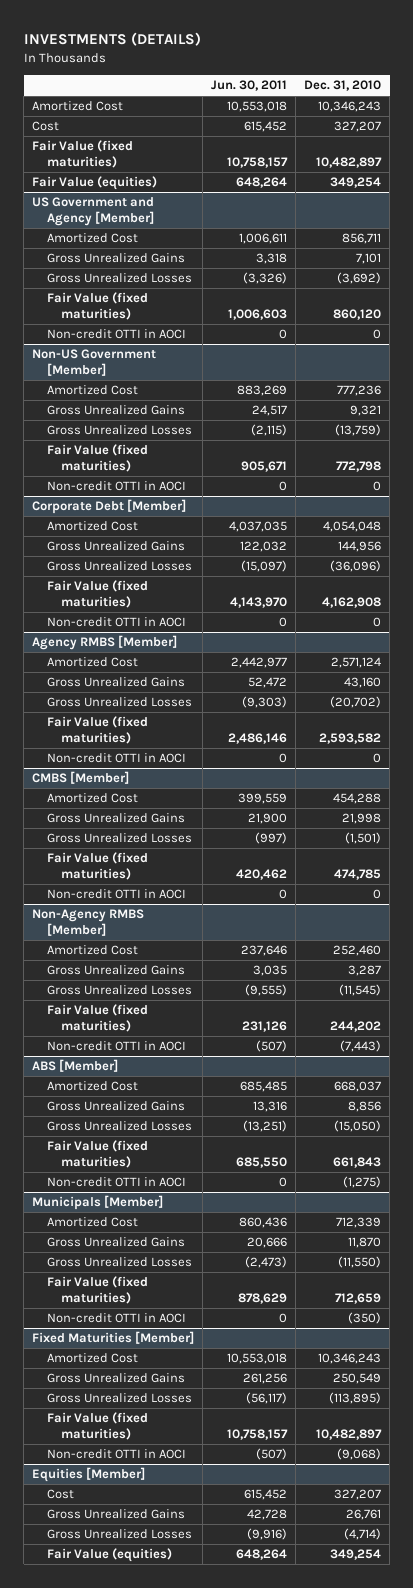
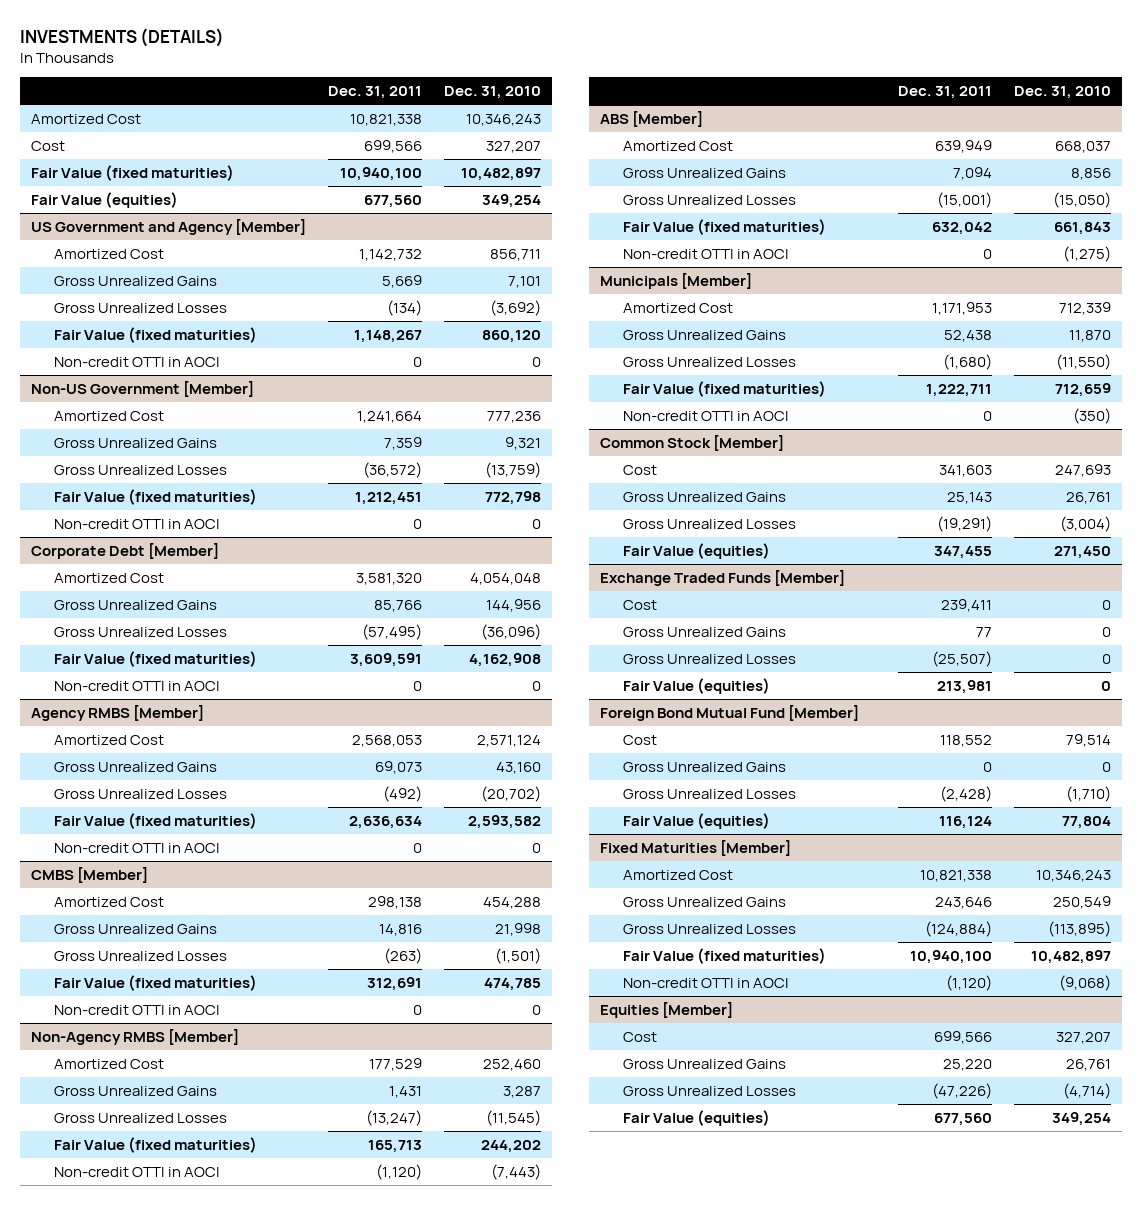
[211,80,288,92] Jun. 30, 2011 -> none
none -> [328,86,423,100] Dec. 31, 2011
none -> [600,434,785,451] Common Stock [Member]
none -> [623,464,658,475] Cost
none -> [623,491,787,502] Gross Unrealized Gains
none -> [623,518,797,529] Gross Unrealized Losses
none -> [623,542,771,559] Fair Value (equities)
none -> [600,569,846,586] Exchange Traded Funds [Member]
none -> [623,599,658,610] Cost
none -> [623,626,787,637] Gross Unrealized Gains
none -> [623,653,797,664] Gross Unrealized Losses
none -> [623,677,771,694] Fair Value (equities)
none -> [600,704,860,721] Foreign Bond Mutual Fund [Member]
none -> [623,734,658,745] Cost
none -> [623,761,787,772] Gross Unrealized Gains
none -> [623,788,797,799] Gross Unrealized Losses
none -> [623,812,771,829] Fair Value (equities)

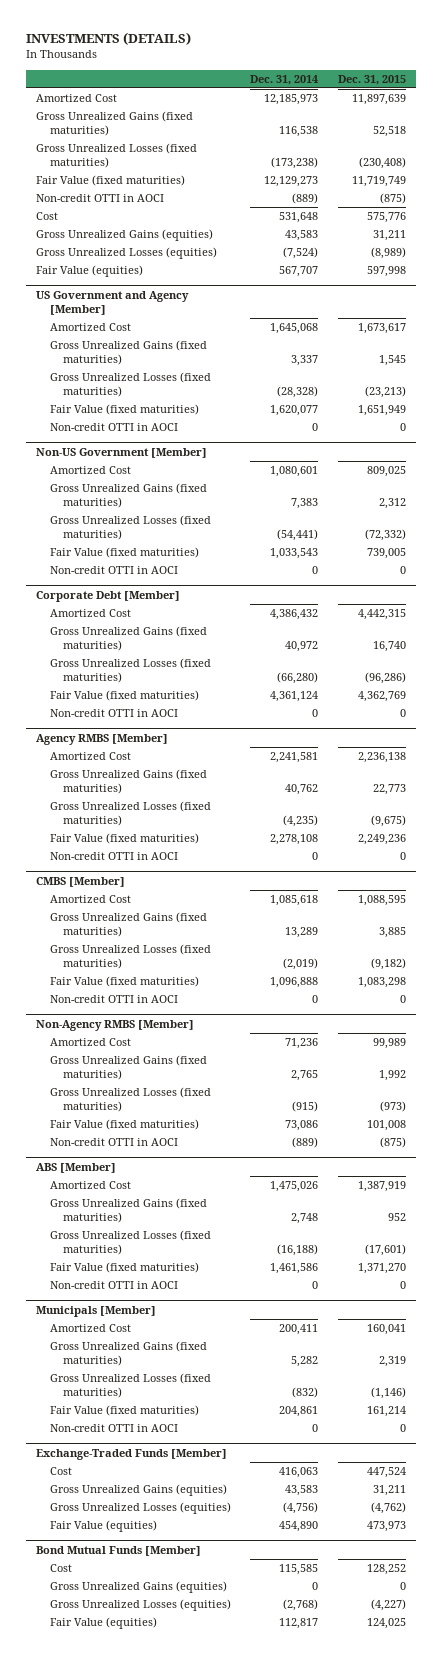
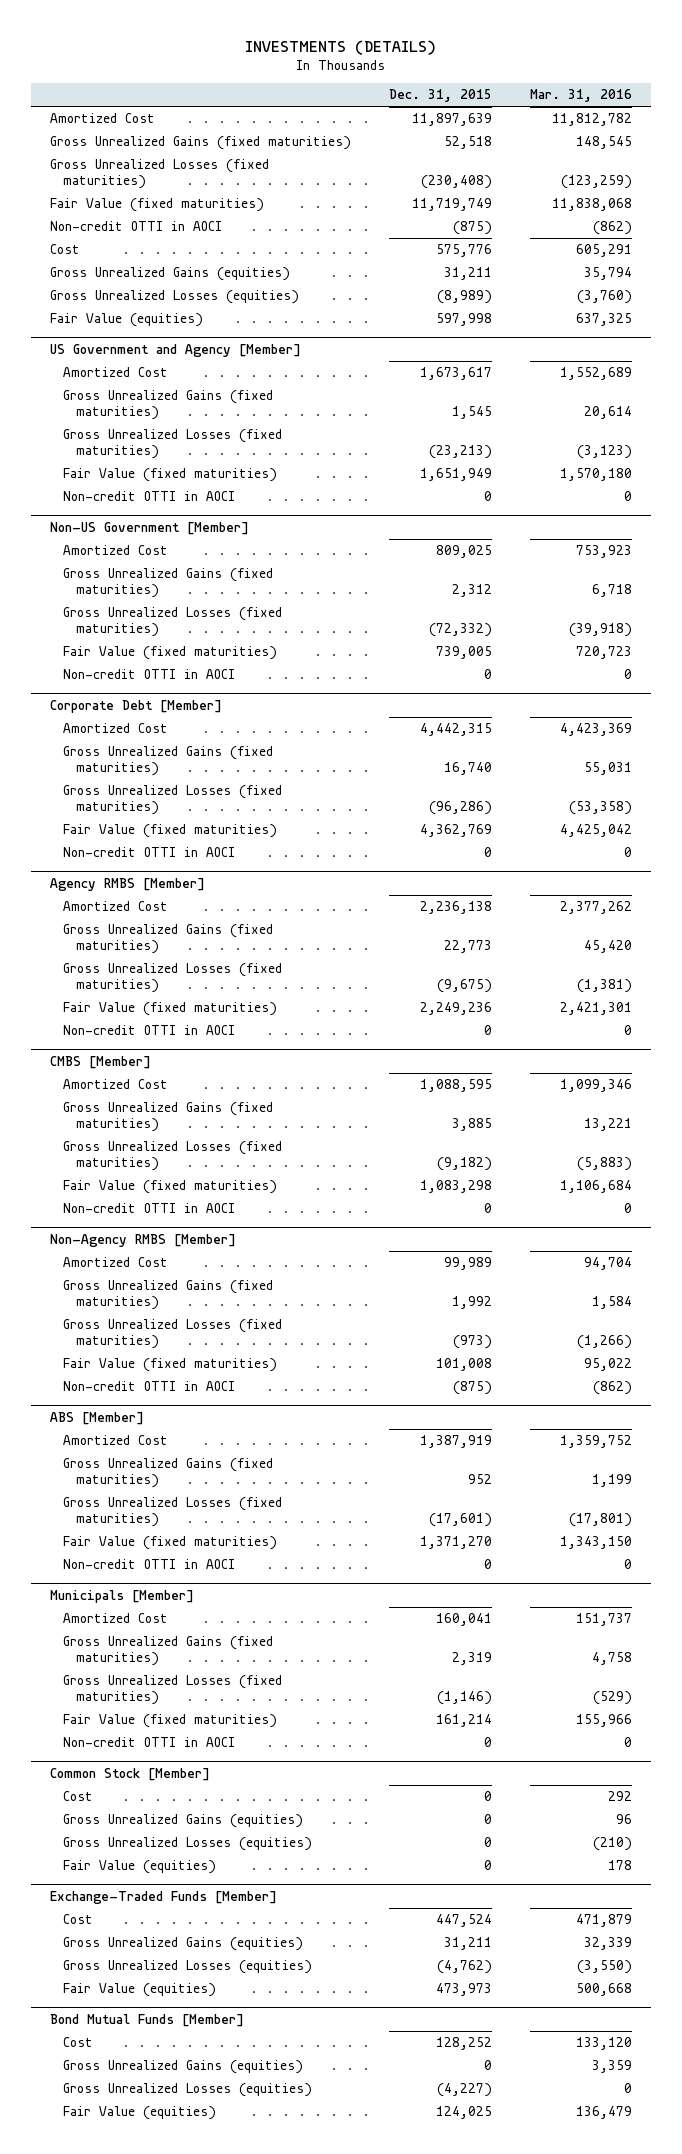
[250,74,319,85] Dec. 31, 2014 -> none
none -> [529,89,632,103] Mar. 31, 2016
none -> [50,1767,211,1781] Common Stock [Member]
none -> [62,1790,93,1801] Cost
none -> [62,1813,303,1828] Gross Unrealized Gains (equities)
none -> [62,1836,312,1851] Gross Unrealized Losses (equities)
none -> [62,1859,216,1874] Fair Value (equities)

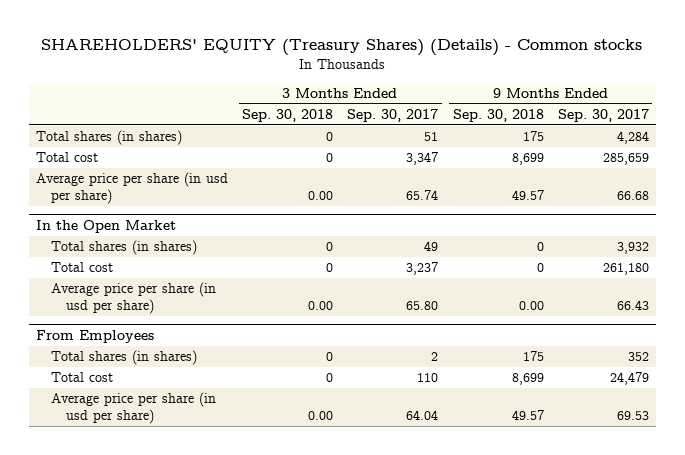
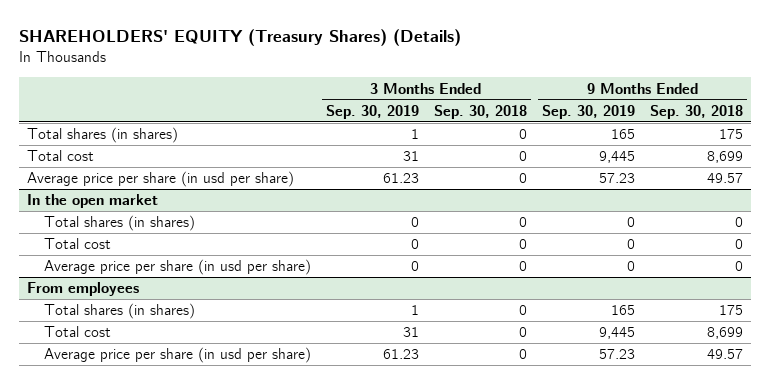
[41,39,643,57] SHAREHOLDERS' EQUITY (Treasury Shares) (Details) - Common stocks -> [19,29,462,47] SHAREHOLDERS' EQUITY (Treasury Shares) (Details)
[347,109,439,123] Sep. 30, 2017 -> none
[557,109,649,123] Sep. 30, 2017 -> none
none -> [325,104,419,119] Sep. 30, 2019
none -> [542,104,636,119] Sep. 30, 2019
[308,191,334,201] 0.00 -> [518,173,527,184] 0
[36,219,177,233] In the Open Market -> [26,194,158,209] In the open market
[308,301,334,311] 0.00 -> [518,261,527,272] 0
[518,301,544,311] 0.00 -> [735,261,744,272] 0
[36,329,155,343] From Employees -> [26,282,139,297] From employees
[308,411,334,421] 0.00 -> [518,349,527,360] 0

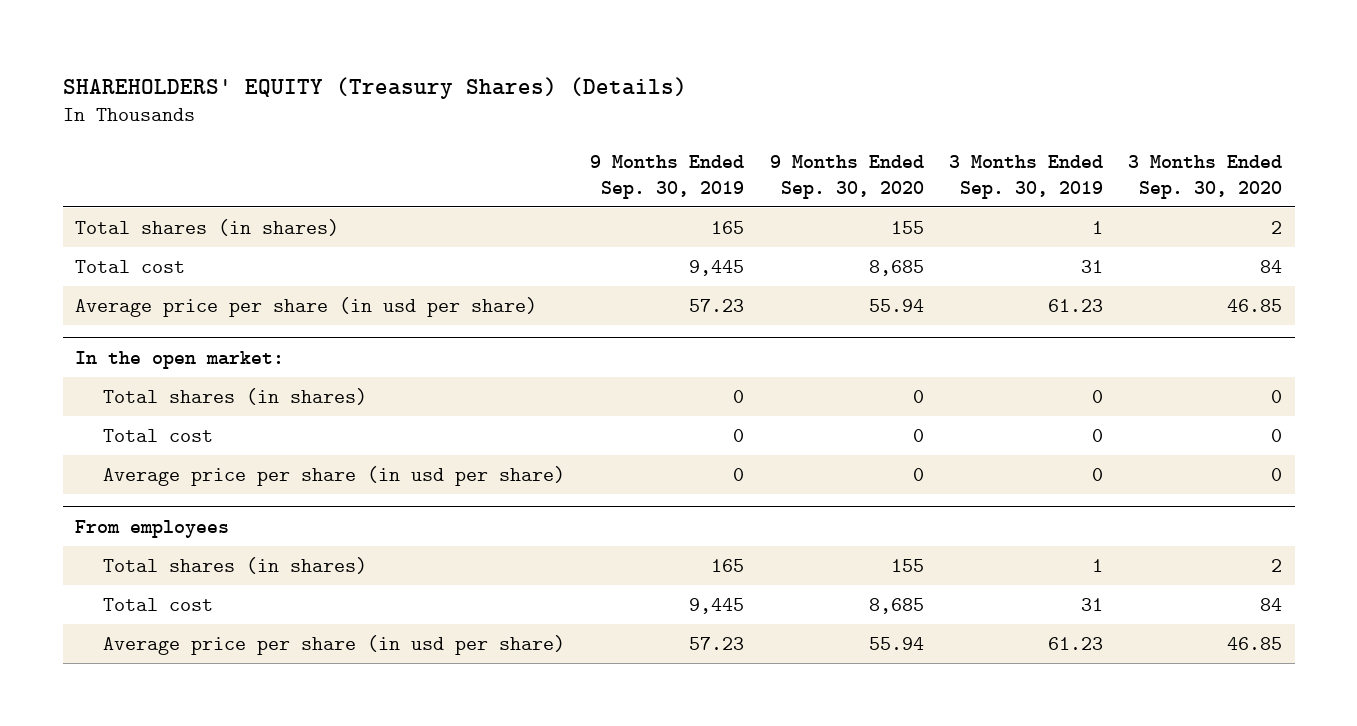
[433,104,527,119] Sep. 30, 2018 -> none
[650,104,744,119] Sep. 30, 2018 -> none
none -> [769,154,924,199] 9 Months Ended Sep. 30, 2020
none -> [1128,154,1283,199] 3 Months Ended Sep. 30, 2020
[26,194,158,209] In the open market -> [75,350,285,369] In the open market:

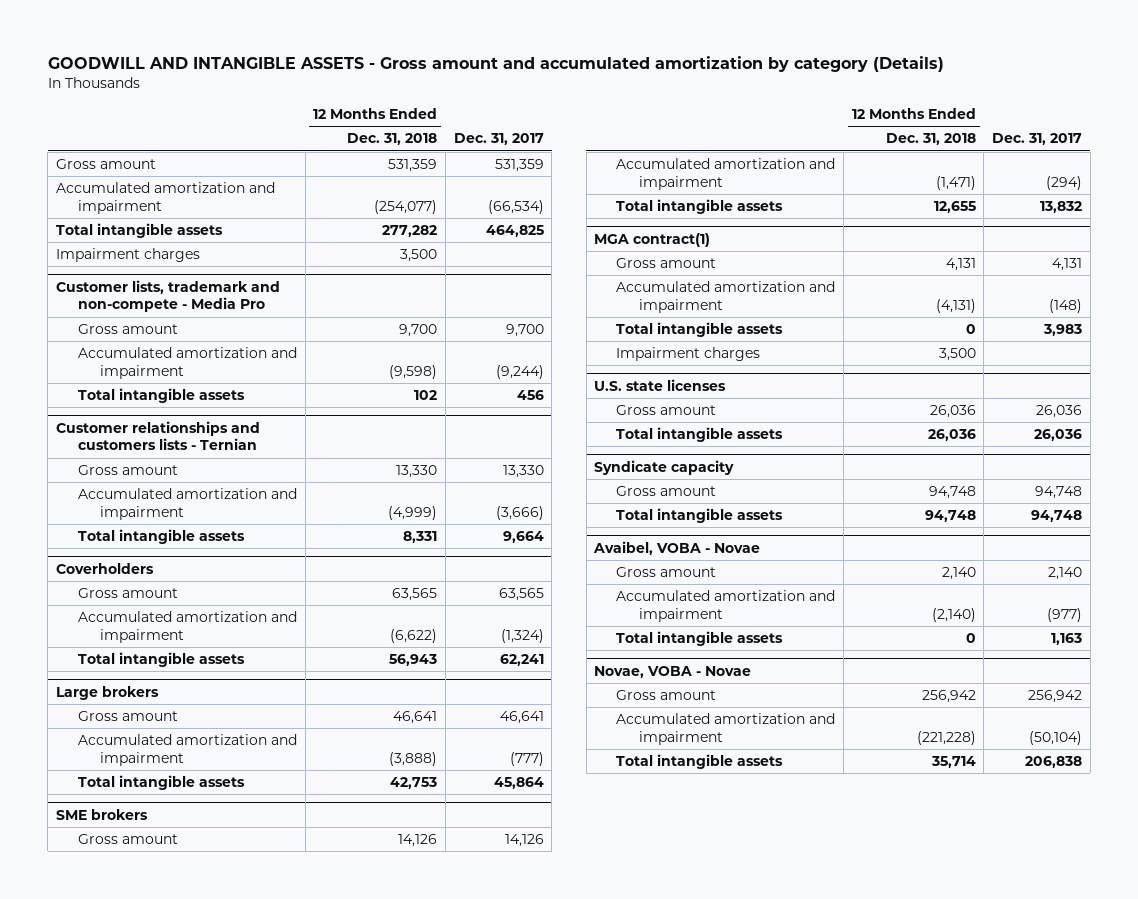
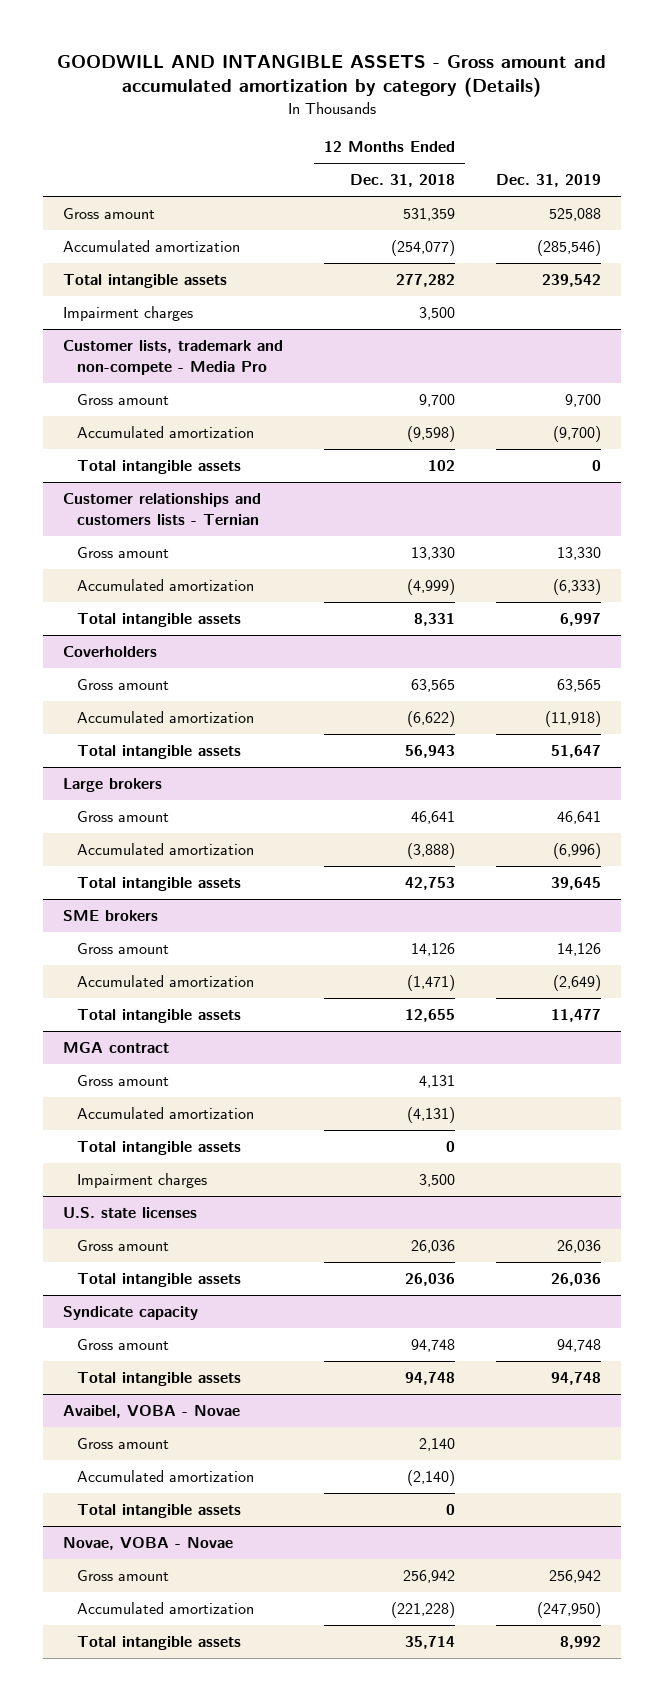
[453,133,544,146] Dec. 31, 2017 -> none
none -> [496,174,602,188] Dec. 31, 2019
[55,182,275,214] Accumulated amortization and impairment -> [63,240,241,253] Accumulated amortization
[77,347,297,379] Accumulated amortization and impairment -> [77,426,255,439] Accumulated amortization
[77,488,297,520] Accumulated amortization and impairment -> [77,579,255,592] Accumulated amortization
[77,611,297,643] Accumulated amortization and impairment -> [77,711,255,724] Accumulated amortization
[77,734,297,766] Accumulated amortization and impairment -> [77,843,255,856] Accumulated amortization
[616,158,836,190] Accumulated amortization and impairment -> [77,975,255,988] Accumulated amortization
[594,232,711,247] MGA contract(1) -> [63,1042,170,1054] MGA contract
[616,281,836,313] Accumulated amortization and impairment -> [77,1107,255,1120] Accumulated amortization
[616,590,836,622] Accumulated amortization and impairment -> [77,1470,255,1483] Accumulated amortization
[616,713,836,745] Accumulated amortization and impairment -> [77,1602,255,1615] Accumulated amortization

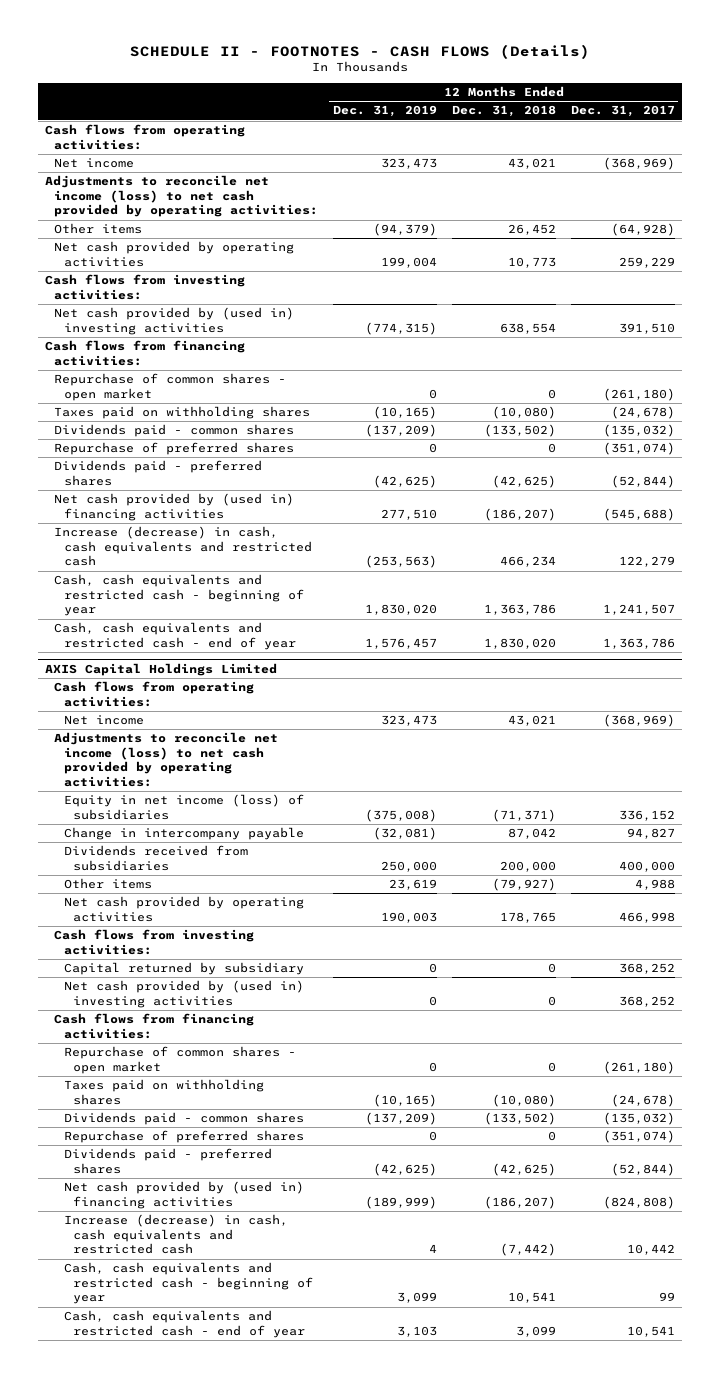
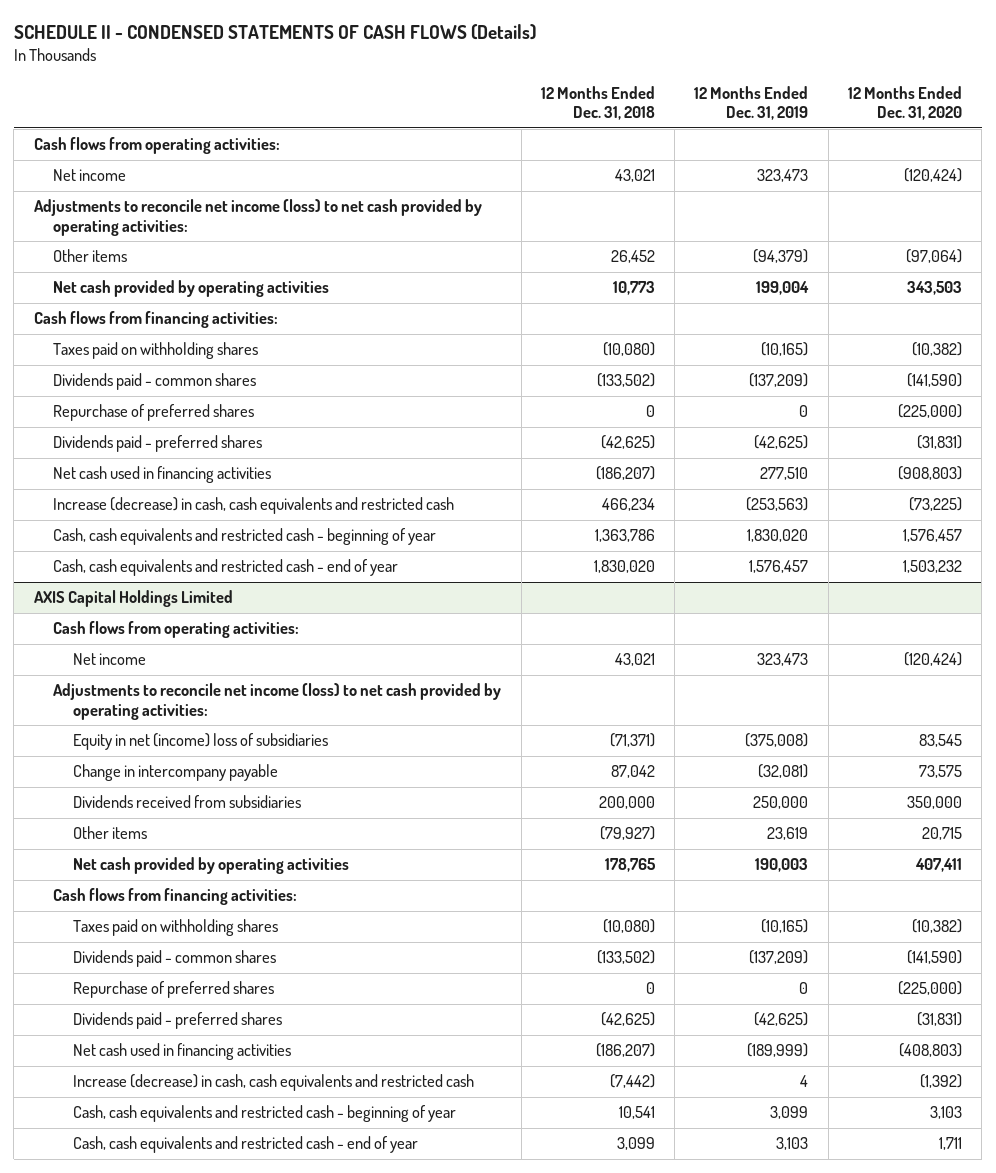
[129,43,590,59] SCHEDULE II - FOOTNOTES - CASH FLOWS (Details) -> [13,24,536,41] SCHEDULE II - CONDENSED STATEMENTS OF CASH FLOWS (Details)
[570,105,675,118] Dec. 31, 2017 -> none
none -> [847,86,962,121] 12 Months Ended Dec. 31, 2020
[45,274,246,300] Cash flows from investing activities: -> none
[54,307,295,335] Net cash provided by (used in) investing activities -> none
[54,373,287,401] Repurchase of common shares - open market -> none
[54,493,295,521] Net cash provided by (used in) financing activities -> [53,466,272,484] Net cash used in financing activities
[63,794,304,820] Equity in net income (loss) of subsidiaries -> [73,733,329,751] Equity in net (income) loss of subsidiaries
[54,929,255,955] Cash flows from investing activities: -> none
[63,962,304,976] Capital returned by subsidiary -> none
[63,980,304,1008] Net cash provided by (used in) investing activities -> none
[63,1046,296,1074] Repurchase of common shares - open market -> none
[63,1181,304,1209] Net cash provided by (used in) financing activities -> [73,1043,292,1061] Net cash used in financing activities

